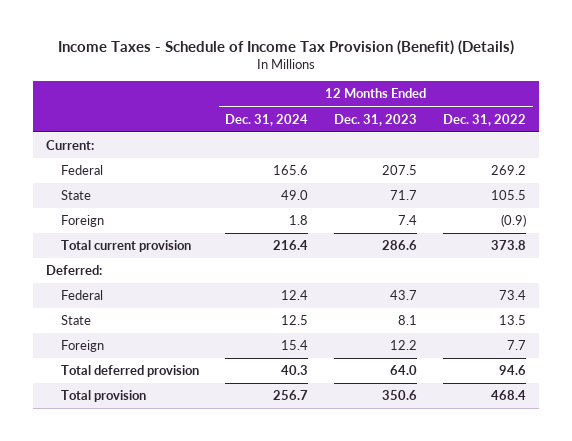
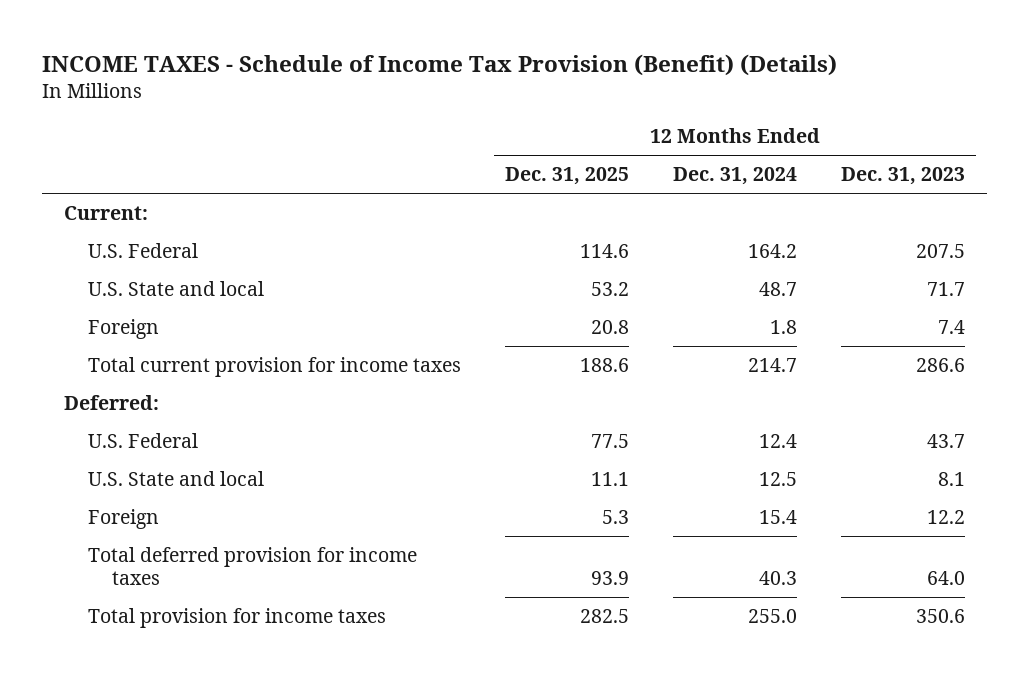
[57,39,514,55] Income Taxes - Schedule of Income Tax Provision (Benefit) (Details) -> [41,53,837,76] INCOME TAXES - Schedule of Income Tax Provision (Benefit) (Details)
[443,113,527,126] Dec. 31, 2022 -> none
none -> [504,167,629,186] Dec. 31, 2025
[61,165,104,176] Federal -> [87,243,198,259] U.S. Federal
[273,165,309,176] 165.6 -> [747,244,797,259] 164.2
[61,190,92,201] State -> [87,281,264,297] U.S. State and local
[281,190,309,201] 49.0 -> [758,282,797,297] 48.7
[61,240,192,253] Total current provision -> [87,357,461,378] Total current provision for income taxes
[273,240,309,251] 216.4 -> [747,358,797,373] 214.7
[61,290,104,301] Federal -> [87,433,198,449] U.S. Federal
[61,315,92,326] State -> [87,471,264,487] U.S. State and local
[61,365,200,378] Total deferred provision -> [87,547,417,585] Total deferred provision for income taxes
[61,390,147,403] Total provision -> [87,608,386,629] Total provision for income taxes
[273,390,309,401] 256.7 -> [747,609,797,624] 255.0

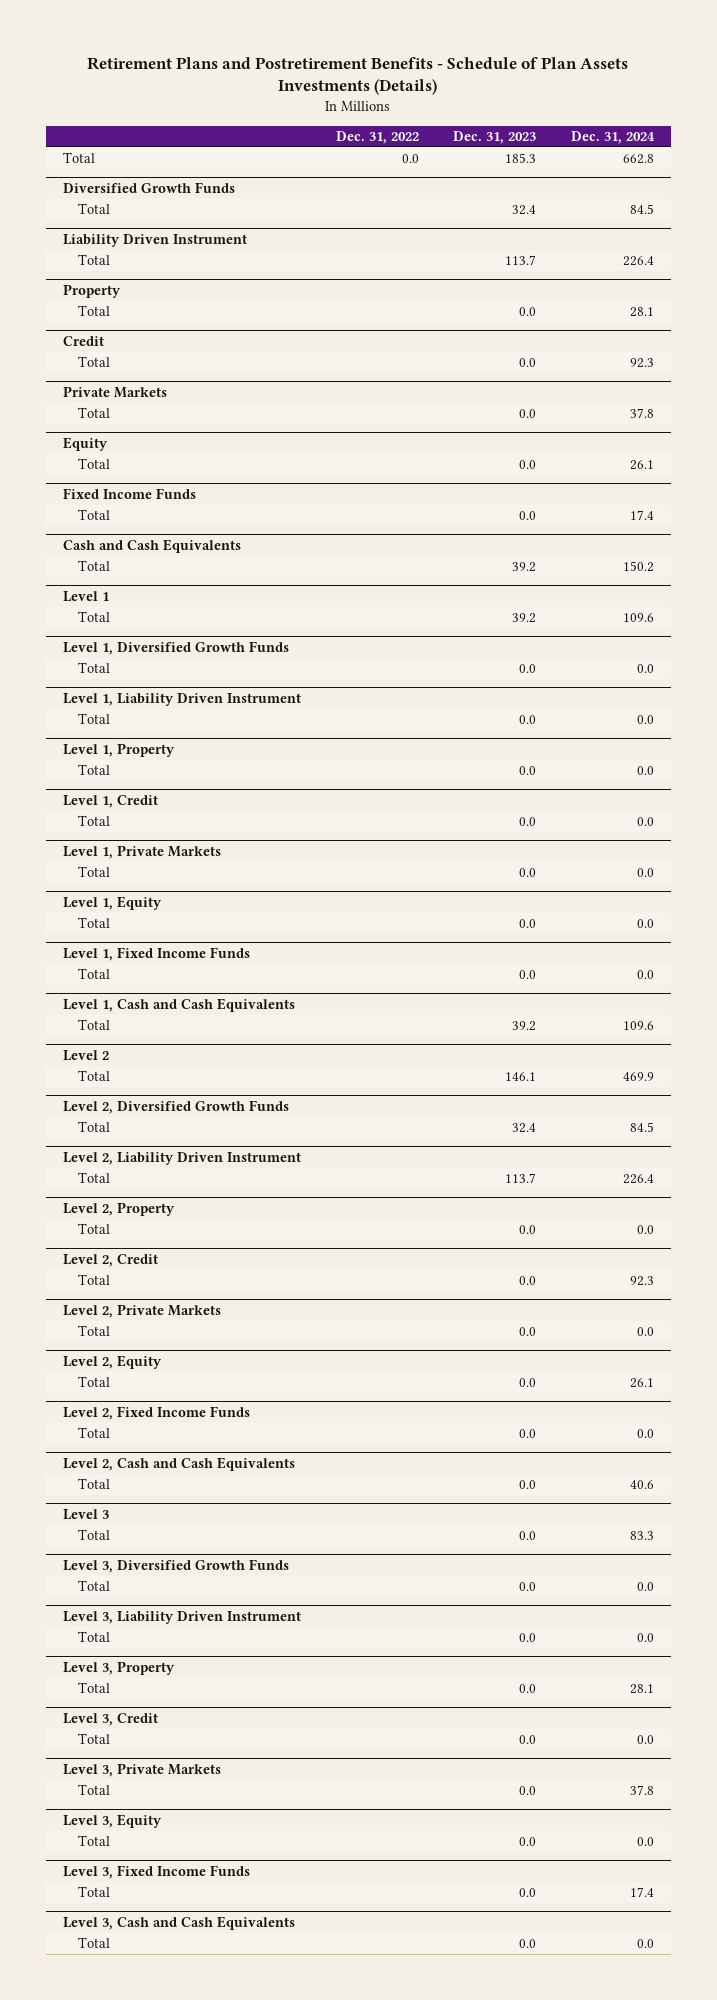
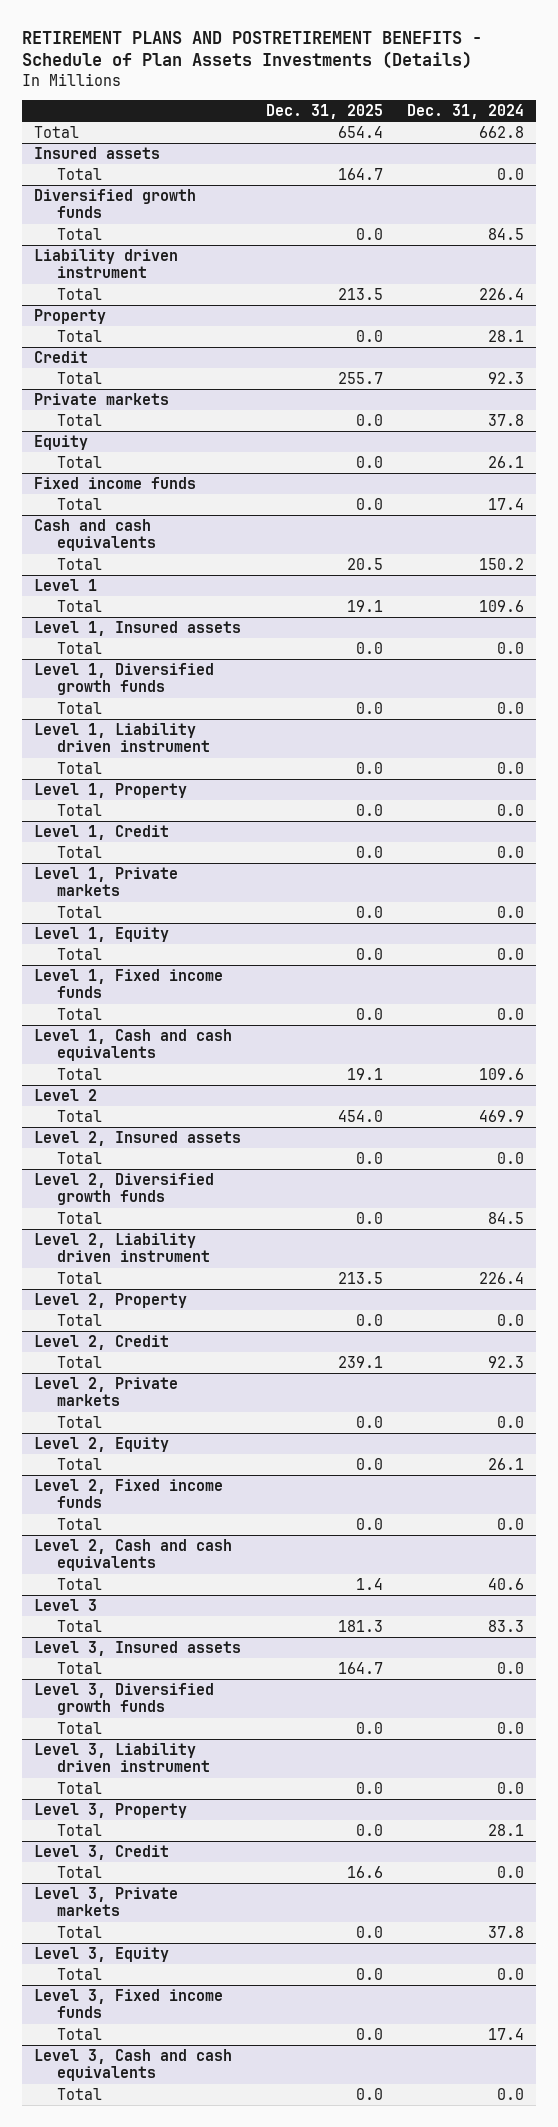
[87,56,629,96] Retirement Plans and Postretirement Benefits - Schedule of Plan Assets Investments (Details) -> [22,31,483,70] RETIREMENT PLANS AND POSTRETIREMENT BENEFITS - Schedule of Plan Assets Investments (Details)
[335,131,419,145] Dec. 31, 2022 -> none
[453,131,537,145] Dec. 31, 2023 -> none
none -> [265,103,383,119] Dec. 31, 2025
none -> [34,146,161,159] Insured assets
none -> [56,167,102,180] Total
[63,181,236,193] Diversified Growth Funds -> [34,188,197,219] Diversified growth funds
[63,233,248,247] Liability Driven Instrument -> [34,248,179,279] Liability driven instrument
[63,385,168,398] Private Markets -> [34,392,170,405] Private markets
[63,487,197,499] Fixed Income Funds -> [34,476,197,489] Fixed income funds
[63,538,242,553] Cash and Cash Equivalents -> [34,518,156,552] Cash and cash equivalents
[63,640,290,655] Level 1, Diversified Growth Funds -> none
none -> [34,620,242,636] Level 1, Insured assets
[63,692,302,706] Level 1, Liability Driven Instrument -> none
none -> [34,662,215,696] Level 1, Diversified growth funds
none -> [34,722,210,753] Level 1, Liability driven instrument
none -> [56,761,102,774] Total
[63,844,222,859] Level 1, Private Markets -> [34,866,179,897] Level 1, Private markets
[63,946,251,961] Level 1, Fixed Income Funds -> [34,968,224,999] Level 1, Fixed income funds
[63,997,296,1012] Level 1, Cash and Cash Equivalents -> [34,1028,233,1062] Level 1, Cash and cash equivalents
none -> [34,1130,242,1146] Level 2, Insured assets
none -> [56,1151,102,1164] Total
[63,1099,290,1114] Level 2, Diversified Growth Funds -> [34,1172,215,1206] Level 2, Diversified growth funds
[63,1151,302,1165] Level 2, Liability Driven Instrument -> [34,1232,210,1263] Level 2, Liability driven instrument
[63,1303,222,1318] Level 2, Private Markets -> [34,1376,179,1407] Level 2, Private markets
[63,1405,251,1420] Level 2, Fixed Income Funds -> [34,1478,224,1509] Level 2, Fixed income funds
[63,1456,296,1471] Level 2, Cash and Cash Equivalents -> [34,1538,233,1572] Level 2, Cash and cash equivalents
[63,1558,290,1573] Level 3, Diversified Growth Funds -> none
none -> [34,1640,242,1656] Level 3, Insured assets
[63,1610,302,1624] Level 3, Liability Driven Instrument -> none
none -> [34,1682,215,1716] Level 3, Diversified growth funds
none -> [34,1742,210,1773] Level 3, Liability driven instrument
none -> [56,1781,102,1794] Total
[63,1762,222,1777] Level 3, Private Markets -> [34,1886,179,1917] Level 3, Private markets
[63,1864,251,1879] Level 3, Fixed Income Funds -> [34,1988,224,2019] Level 3, Fixed income funds
[63,1915,296,1930] Level 3, Cash and Cash Equivalents -> [34,2048,233,2082] Level 3, Cash and cash equivalents

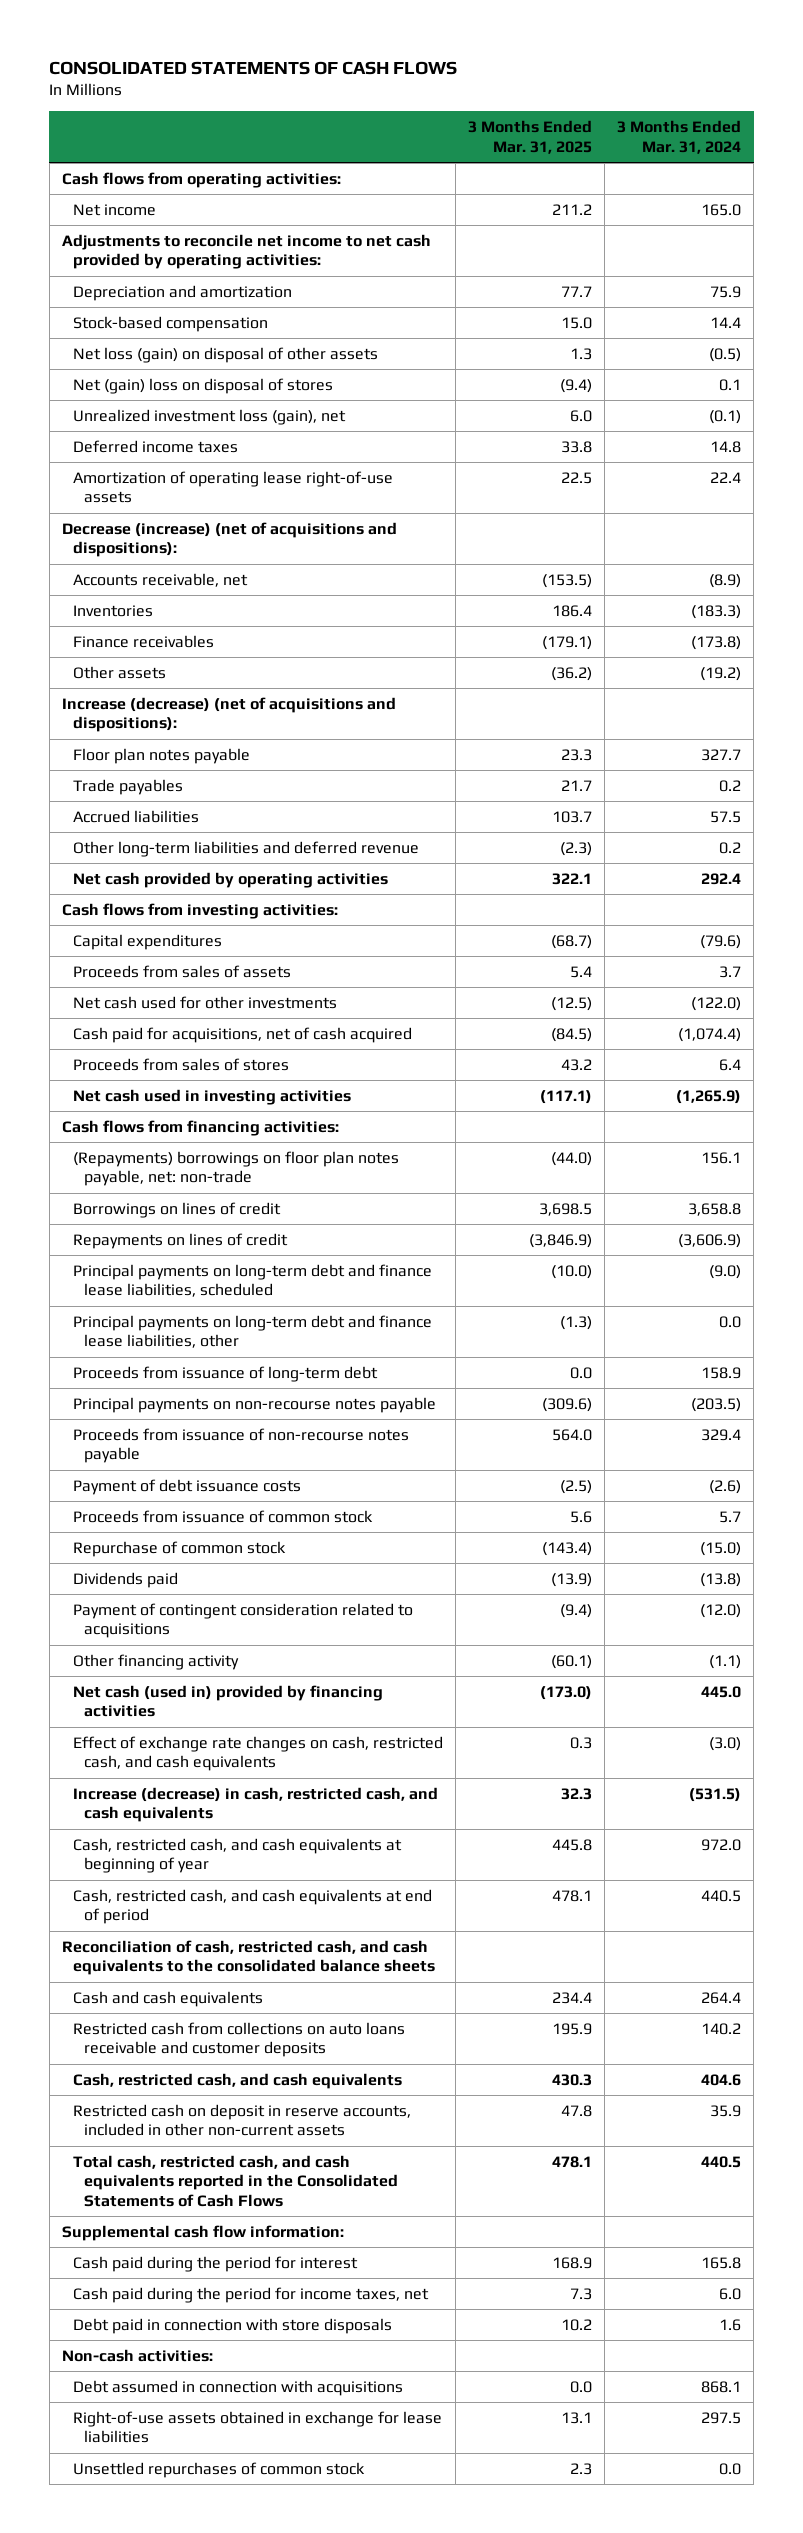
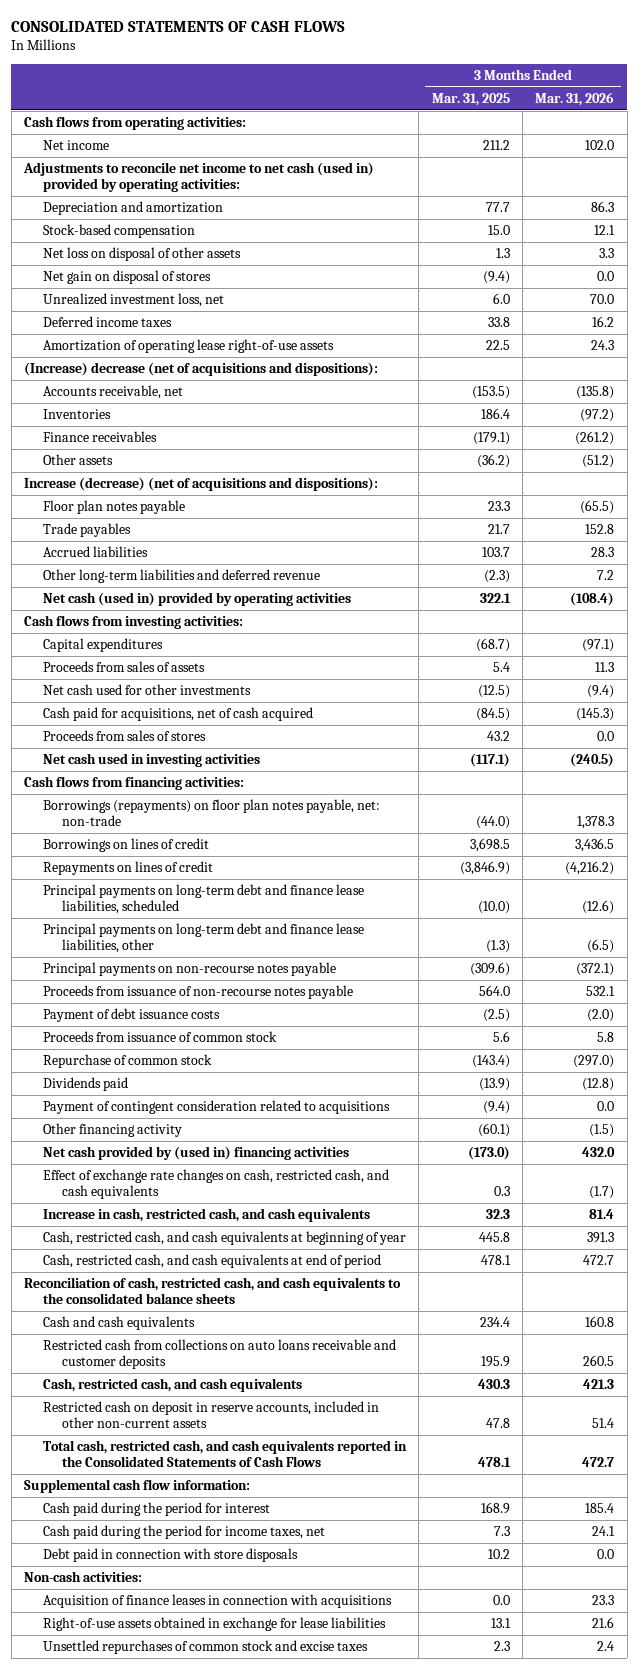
[617,120,742,154] 3 Months Ended Mar. 31, 2024 -> none
none -> [535,91,615,106] Mar. 31, 2026
[61,233,431,270] Adjustments to reconcile net income to net cash provided by operating activities: -> [22,162,374,192] Adjustments to reconcile net income to net cash (used in) provided by operating activities:
[72,346,378,363] Net loss (gain) on disposal of other assets -> [43,247,242,262] Net loss on disposal of other assets
[72,377,333,394] Net (gain) loss on disposal of stores -> [43,270,212,285] Net gain on disposal of stores
[72,408,346,425] Unrealized investment loss (gain), net -> [43,293,225,308] Unrealized investment loss, net
[61,521,397,558] Decrease (increase) (net of acquisitions and dispositions): -> [23,362,378,377] (Increase) decrease (net of acquisitions and dispositions):
[72,871,388,888] Net cash provided by operating activities -> [43,592,352,607] Net cash (used in) provided by operating activities
[72,1150,399,1187] (Repayments) borrowings on floor plan notes payable, net: non-trade -> [43,799,381,826] Borrowings (repayments) on floor plan notes payable, net: non-trade
[72,1365,378,1382] Proceeds from issuance of long-term debt -> none
[72,1684,383,1718] Net cash (used in) provided by financing activities -> [43,1146,350,1161] Net cash provided by (used in) financing activities
[72,1786,438,1823] Increase (decrease) in cash, restricted cash, and cash equivalents -> [43,1208,371,1223] Increase in cash, restricted cash, and cash equivalents
[72,2379,403,2396] Debt assumed in connection with acquisitions -> none
none -> [43,1594,393,1609] Acquisition of finance leases in connection with acquisitions
[72,2461,365,2478] Unsettled repurchases of common stock -> [43,1640,369,1655] Unsettled repurchases of common stock and excise taxes

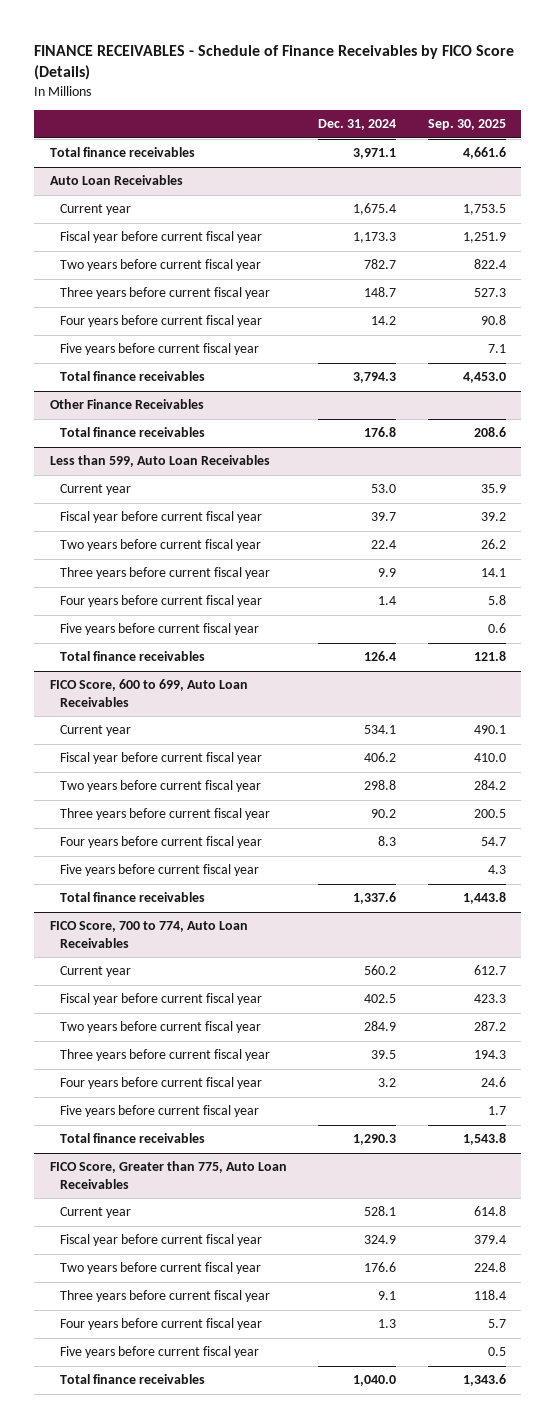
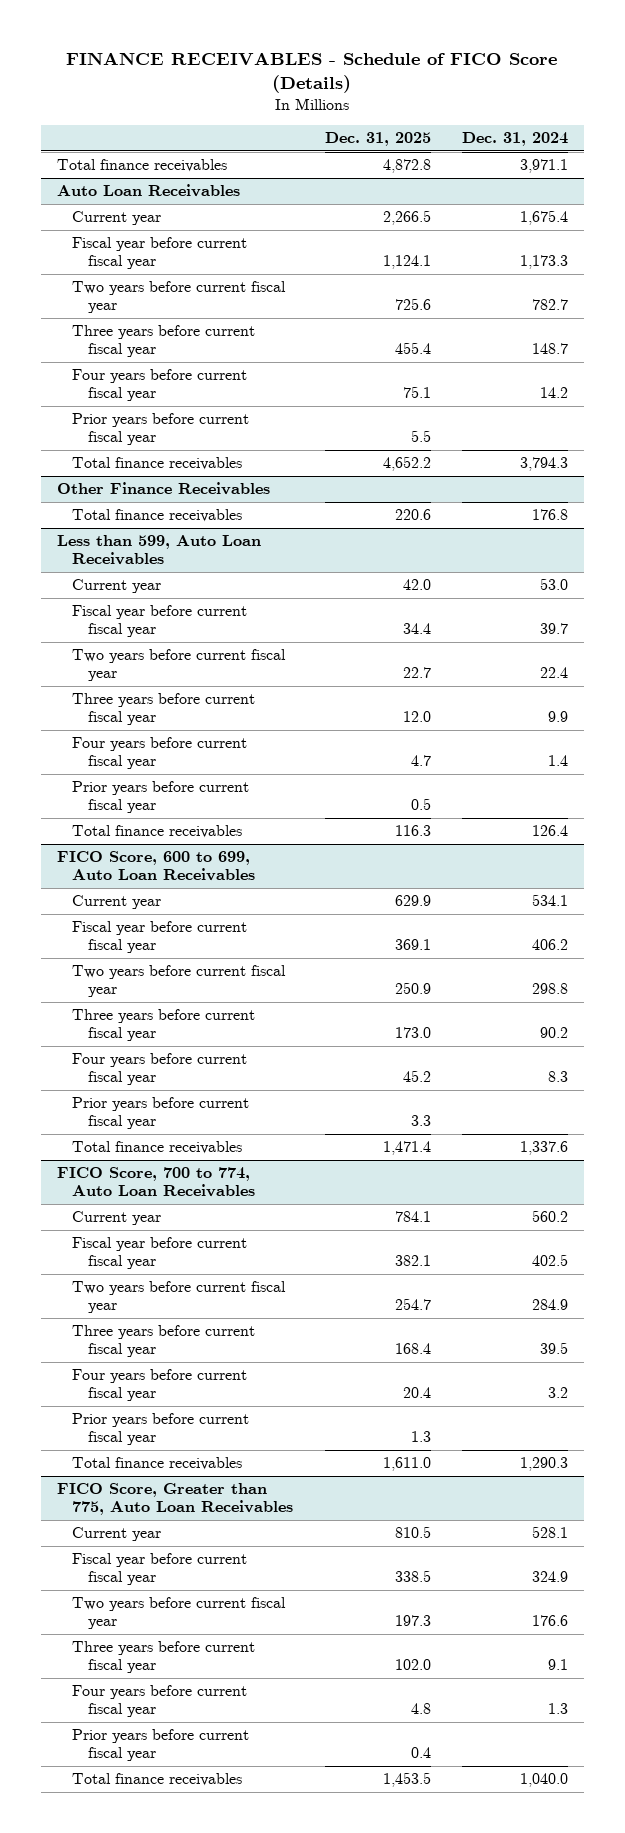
[34,44,515,81] FINANCE RECEIVABLES - Schedule of Finance Receivables by FICO Score (Details) -> [66,51,558,93] FINANCE RECEIVABLES - Schedule of FICO Score (Details)
[427,119,506,131] Sep. 30, 2025 -> none
none -> [324,132,431,147] Dec. 31, 2025
[59,343,259,356] Five years before current fiscal year -> [72,413,250,446] Prior years before current fiscal year
[59,623,259,636] Five years before current fiscal year -> [72,781,250,814] Prior years before current fiscal year
[59,864,259,877] Five years before current fiscal year -> [72,1097,250,1130] Prior years before current fiscal year
[59,1105,259,1118] Five years before current fiscal year -> [72,1413,250,1446] Prior years before current fiscal year
[59,1346,259,1359] Five years before current fiscal year -> [72,1729,250,1762] Prior years before current fiscal year

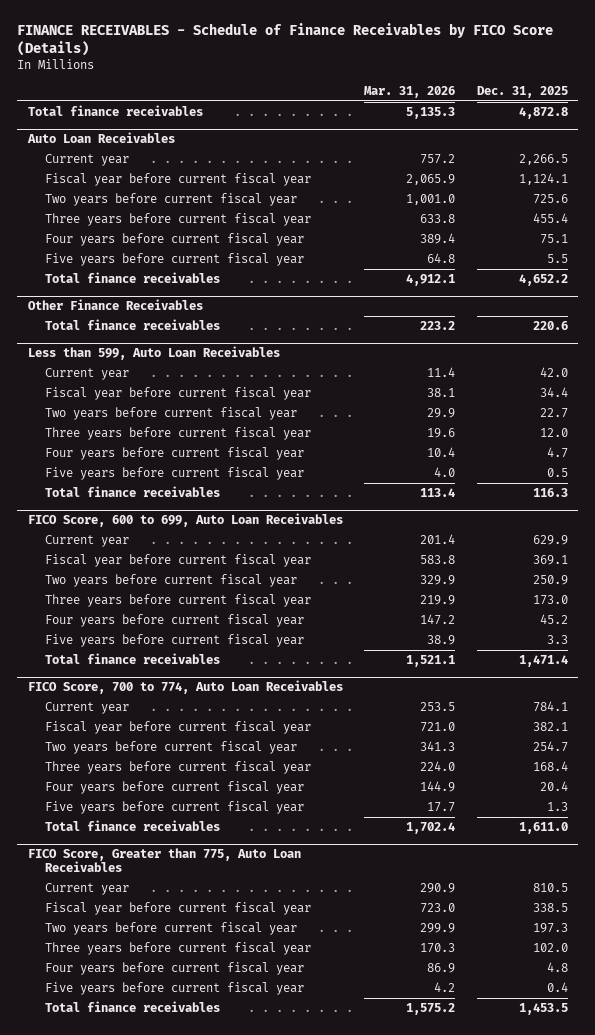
[66,51,558,93] FINANCE RECEIVABLES - Schedule of FICO Score (Details) -> [16,23,553,57] FINANCE RECEIVABLES - Schedule of Finance Receivables by FICO Score (Details)
[461,132,568,147] Dec. 31, 2024 -> none
none -> [364,86,456,99] Mar. 31, 2026
[72,413,250,446] Prior years before current fiscal year -> [44,252,304,266] Five years before current fiscal year
[72,781,250,814] Prior years before current fiscal year -> [44,466,304,480] Five years before current fiscal year
[72,1097,250,1130] Prior years before current fiscal year -> [44,633,304,647] Five years before current fiscal year
[72,1413,250,1446] Prior years before current fiscal year -> [44,800,304,814] Five years before current fiscal year
[72,1729,250,1762] Prior years before current fiscal year -> [44,981,304,995] Five years before current fiscal year

